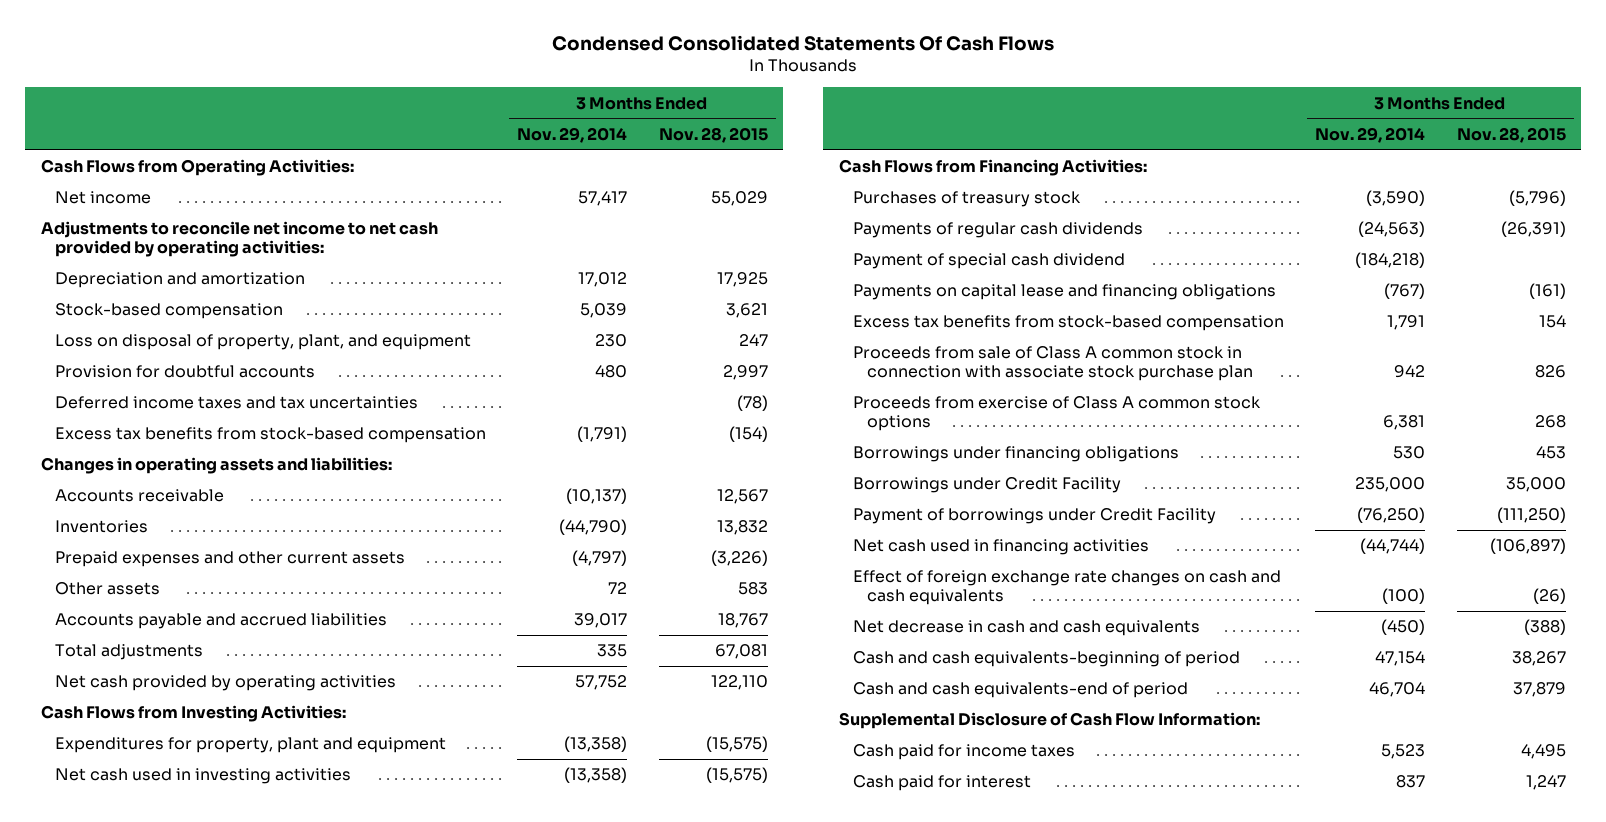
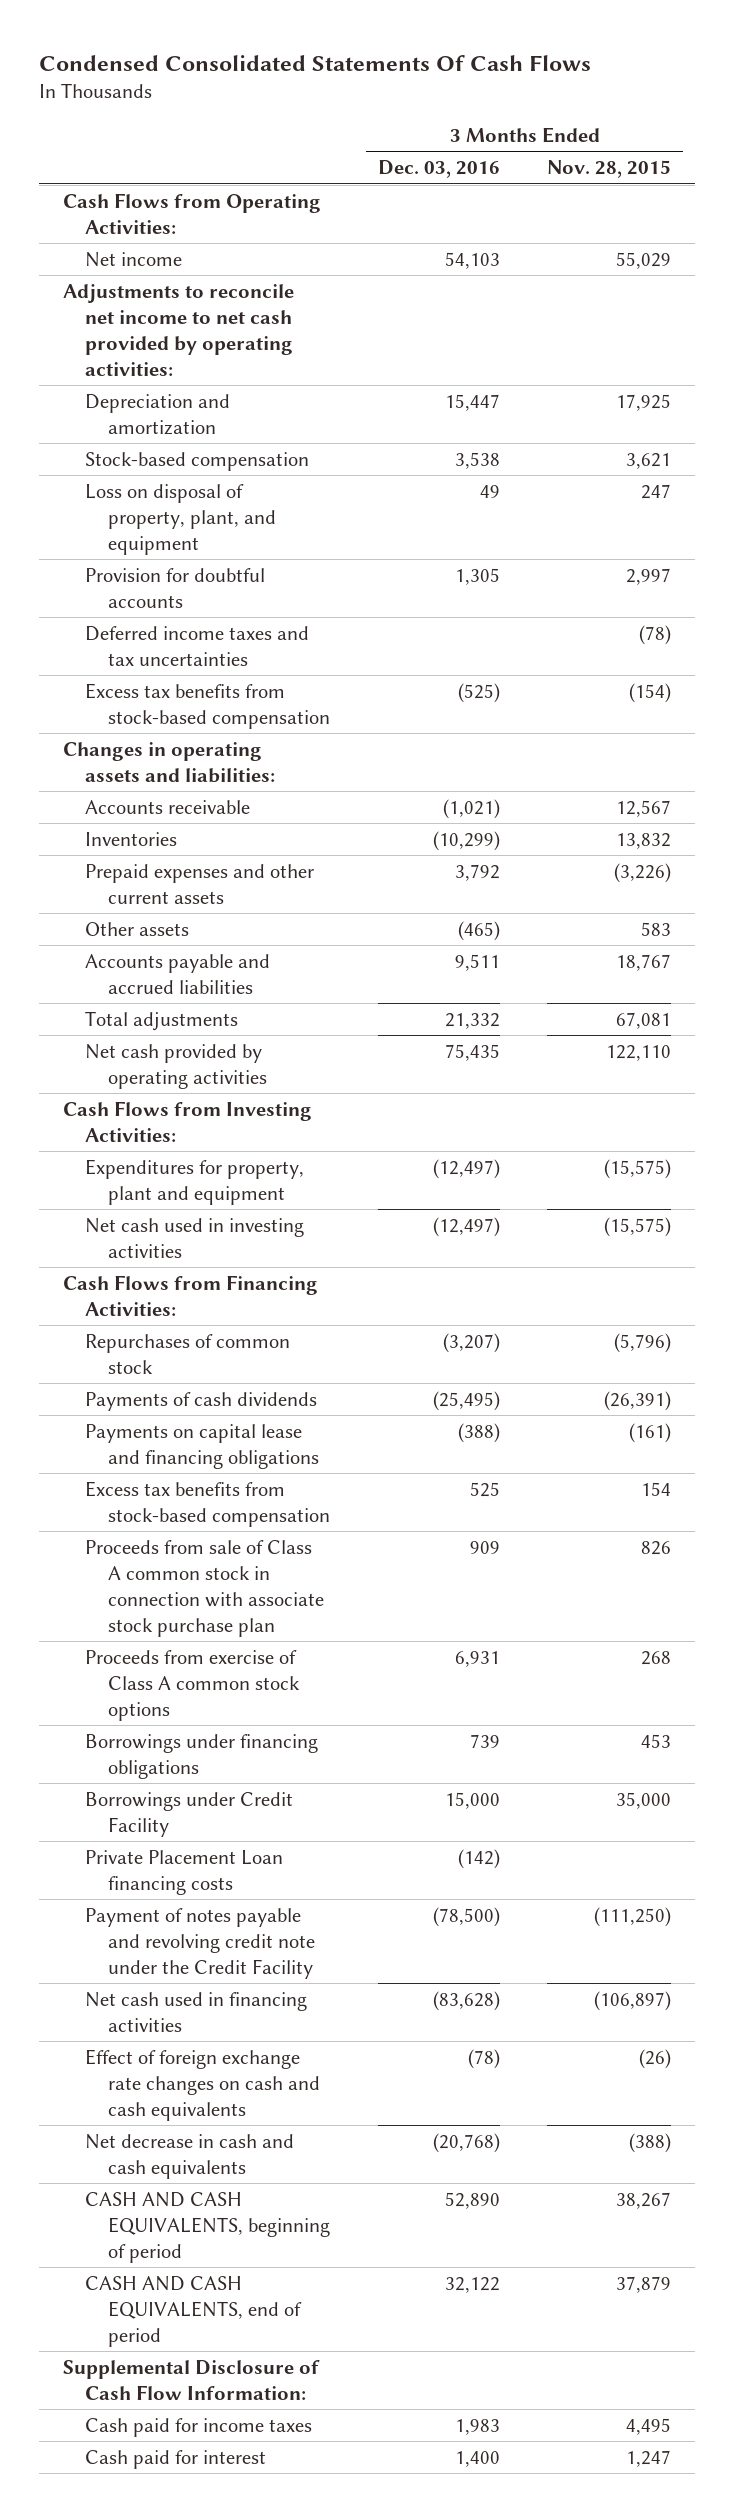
[517,126,628,143] Nov. 29, 2014 -> none
none -> [377,160,500,179] Dec. 03, 2016
[852,253,1125,270] Payment of special cash dividend -> none
[852,191,1081,208] Purchases of treasury stock -> [85,1333,291,1374] Repurchases of common stock
[852,222,1143,239] Payments of regular cash dividends -> [85,1391,318,1411] Payments of cash dividends
none -> [85,1849,284,1895] Private Placement Loan financing costs
[852,508,1216,525] Payment of borrowings under Credit Facility -> [85,1907,315,1979] Payment of notes payable and revolving credit note under the Credit Facility
[852,651,1240,668] Cash and cash equivalents-beginning of period -> [85,2191,330,2263] CASH AND CASH EQUIVALENTS, beginning of period
[852,682,1188,699] Cash and cash equivalents-end of period -> [85,2275,302,2347] CASH AND CASH EQUIVALENTS, end of period

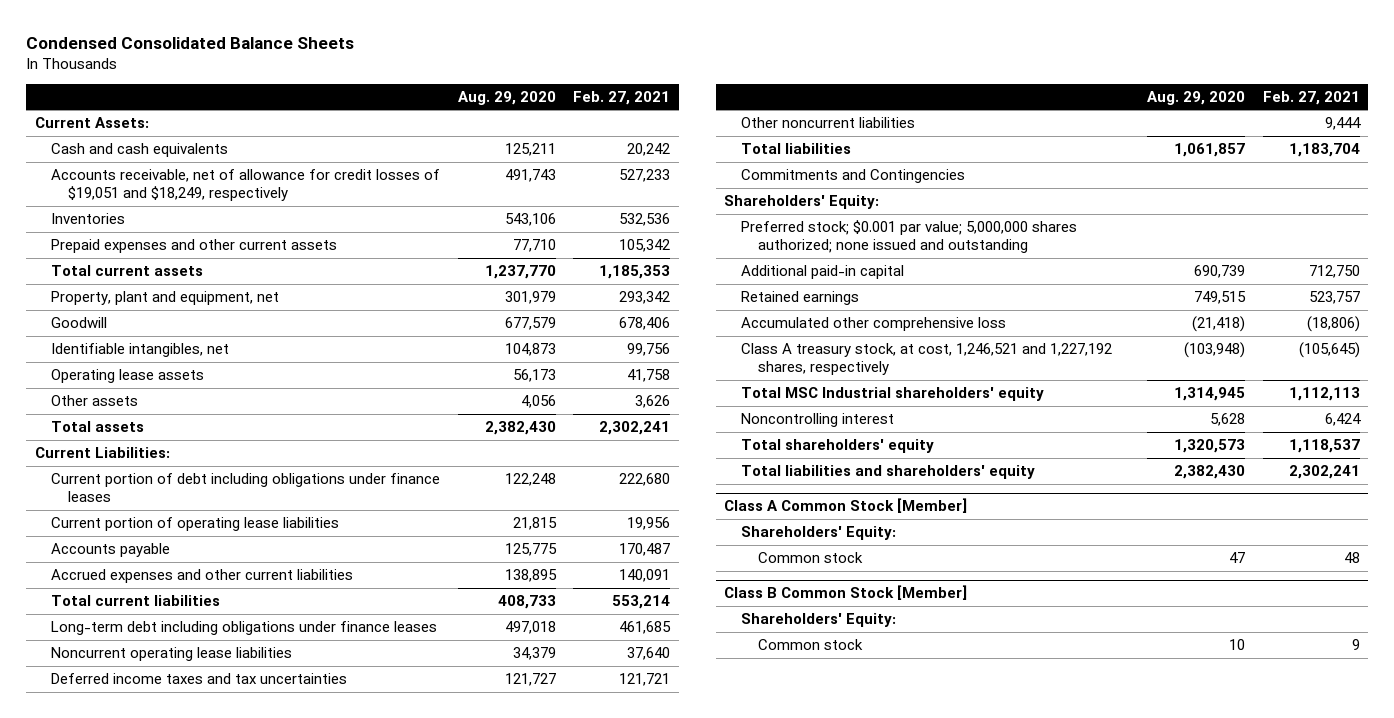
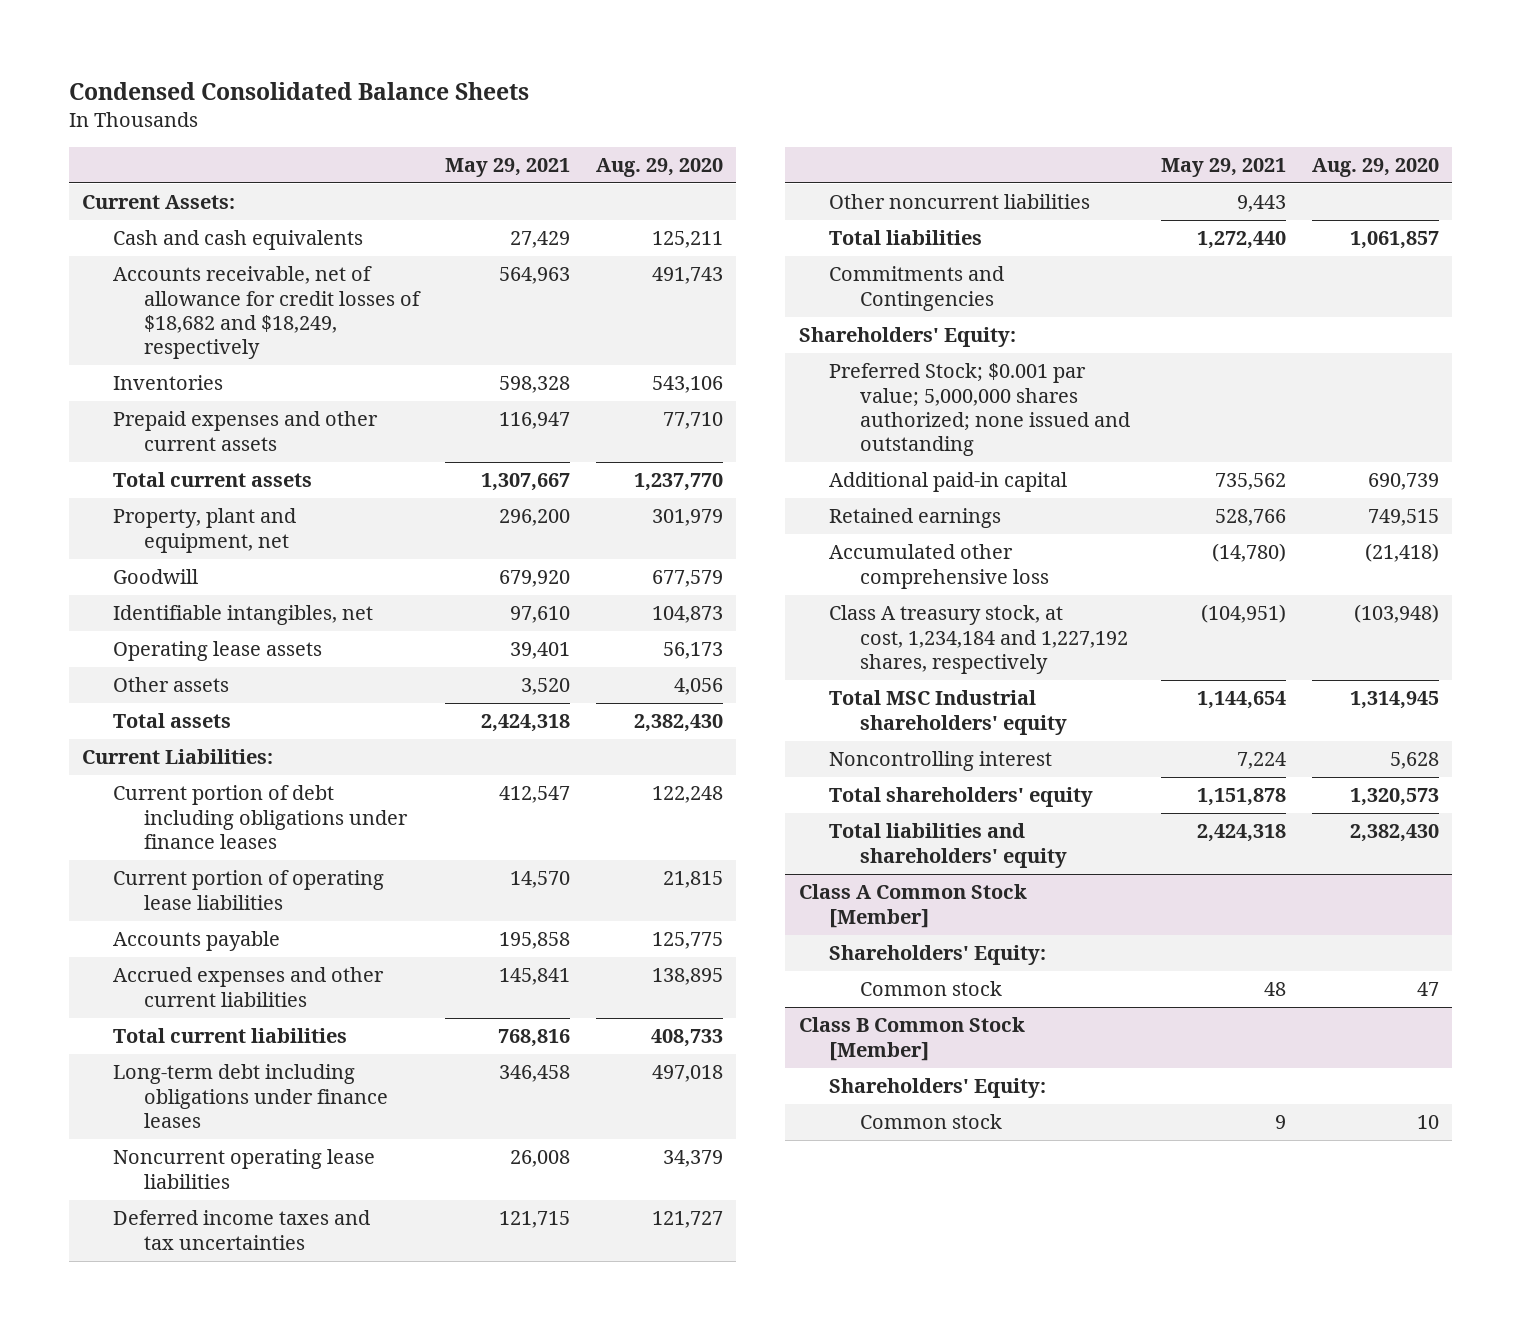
[572,90,670,105] Feb. 27, 2021 -> none
none -> [444,157,570,177] May 29, 2021
[51,169,441,202] Accounts receivable, net of allowance for credit losses of $19,051 and $18,249, respectively -> [112,266,421,360] Accounts receivable, net of allowance for credit losses of $18,682 and $18,249, respectively
[741,220,1078,254] Preferred stock; $0.001 par value; 5,000,000 shares authorized; none issued and outstanding -> [829,363,1131,457] Preferred Stock; $0.001 par value; 5,000,000 shares authorized; none issued and outstanding
[741,343,1113,376] Class A treasury stock, at cost, 1,246,521 and 1,227,192 shares, respectively -> [829,605,1129,675] Class A treasury stock, at cost, 1,234,184 and 1,227,192 shares, respectively

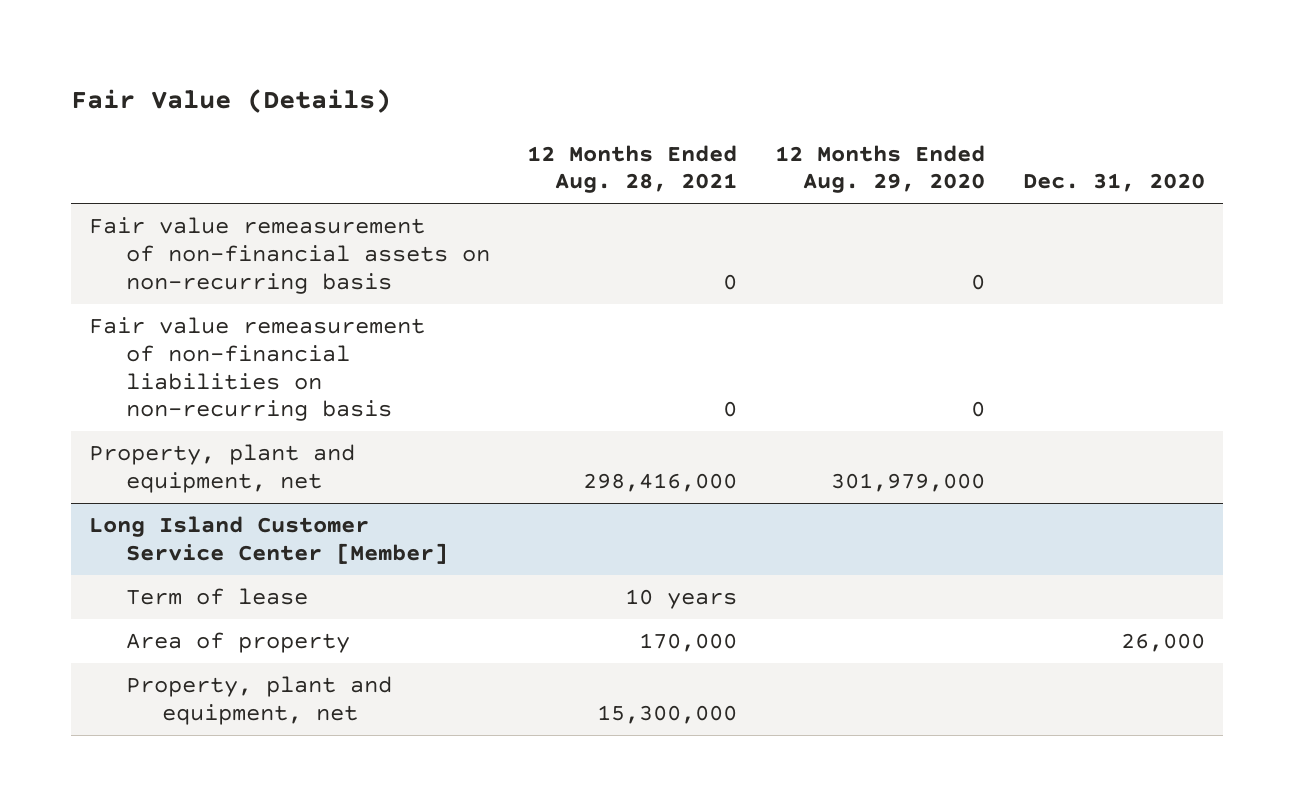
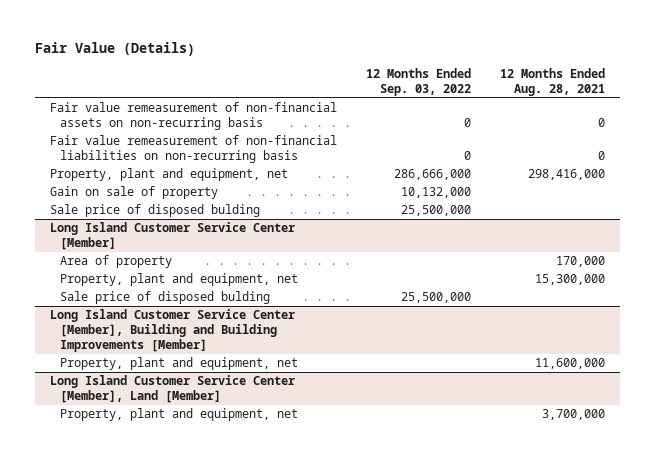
[775,144,986,194] 12 Months Ended Aug. 29, 2020 -> none
[1022,173,1205,193] Dec. 31, 2020 -> none
none -> [366,68,472,97] 12 Months Ended Sep. 03, 2022
none -> [49,186,218,200] Gain on sale of property
none -> [49,204,260,218] Sale price of disposed bulding
[125,588,308,606] Term of lease -> none
none -> [59,291,270,305] Sale price of disposed bulding
none -> [49,309,295,352] Long Island Customer Service Center [Member], Building and Building Improvements [Member]
none -> [59,357,298,371] Property, plant and equipment, net
none -> [49,375,295,404] Long Island Customer Service Center [Member], Land [Member]
none -> [59,408,298,422] Property, plant and equipment, net

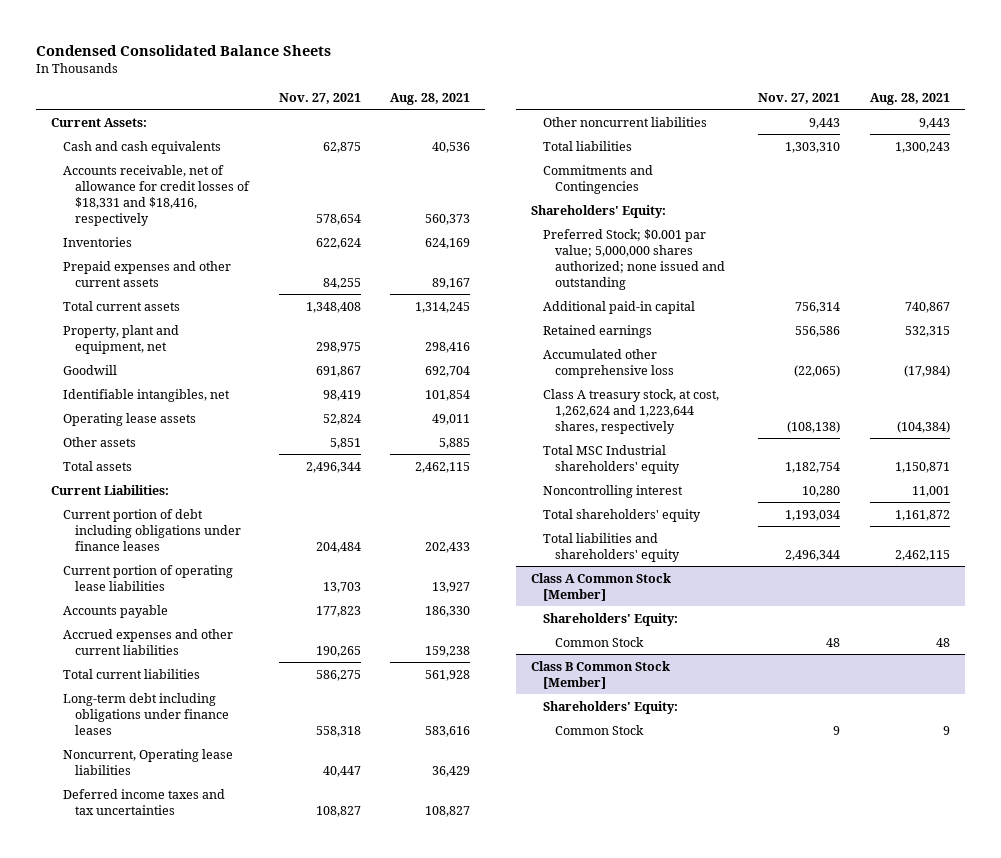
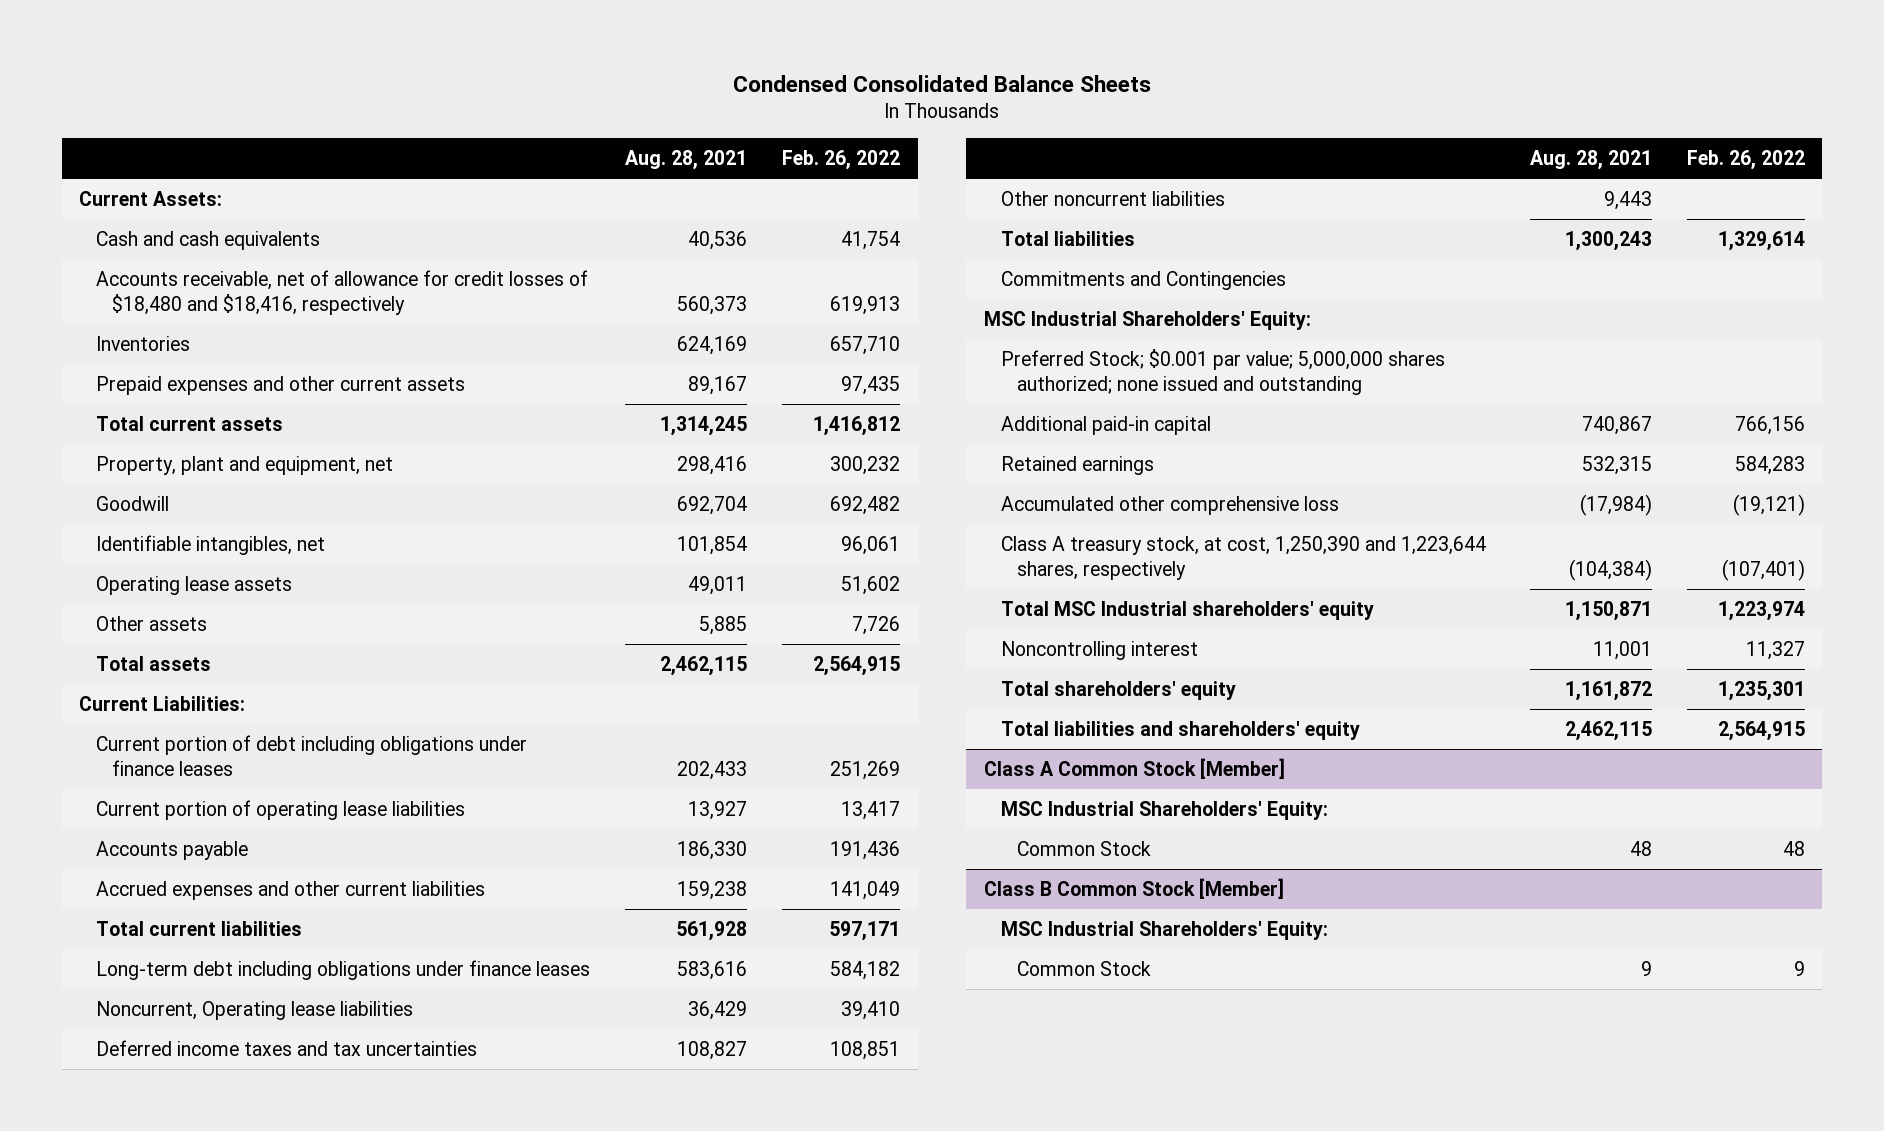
[278,92,361,104] Nov. 27, 2021 -> none
none -> [782,149,901,170] Feb. 26, 2022
[63,164,251,226] Accounts receivable, net of allowance for credit losses of $18,331 and $18,416, respectively -> [95,270,588,316] Accounts receivable, net of allowance for credit losses of $18,480 and $18,416, respectively
[530,204,666,218] Shareholders' Equity: -> [983,311,1311,331] MSC Industrial Shareholders' Equity:
[542,388,719,434] Class A treasury stock, at cost, 1,262,624 and 1,223,644 shares, respectively -> [1000,536,1486,581] Class A treasury stock, at cost, 1,250,390 and 1,223,644 shares, respectively
[542,612,678,626] Shareholders' Equity: -> [1000,801,1328,821] MSC Industrial Shareholders' Equity:
[542,700,678,714] Shareholders' Equity: -> [1000,921,1328,941] MSC Industrial Shareholders' Equity:

